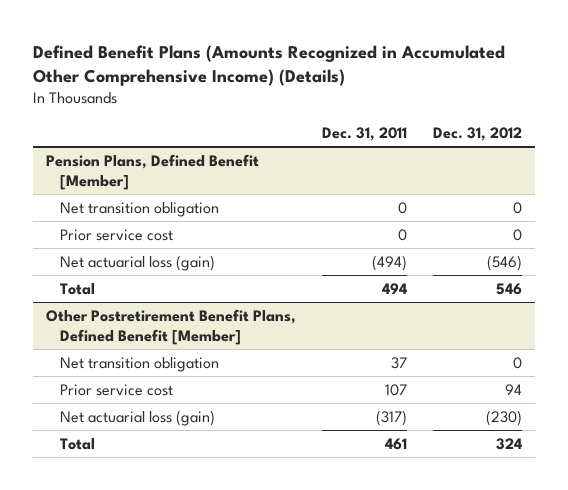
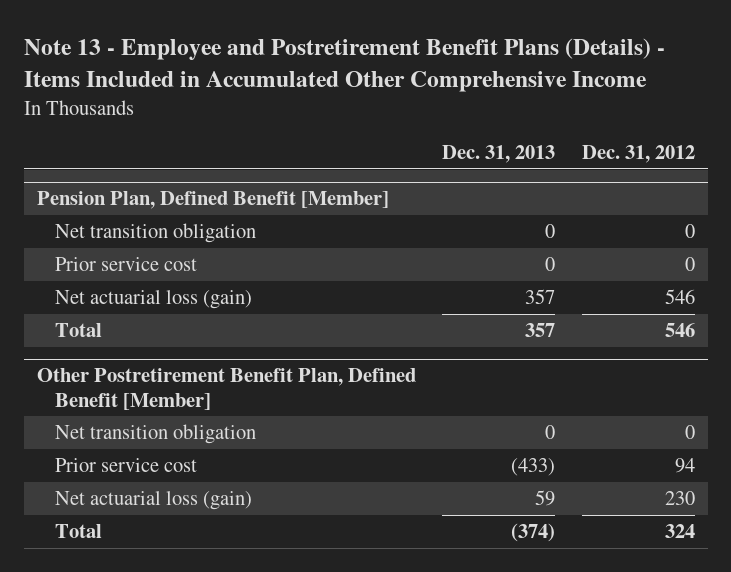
[33,44,506,87] Defined Benefit Plans (Amounts Recognized in Accumulated Other Comprehensive Income) (Details) -> [23,38,665,93] Note 13 - Employee and Postretirement Benefit Plans (Details) - Items Included in Accumulated Other Comprehensive Income
[321,126,407,141] Dec. 31, 2011 -> none
none -> [442,145,556,164] Dec. 31, 2013
[45,153,259,190] Pension Plans, Defined Benefit [Member] -> [36,191,389,210] Pension Plan, Defined Benefit [Member]
[486,254,522,271] (546) -> [664,289,695,305] 546
[45,308,296,345] Other Postretirement Benefit Plans, Defined Benefit [Member] -> [36,368,416,410] Other Postretirement Benefit Plan, Defined Benefit [Member]
[485,409,522,426] (230) -> [664,491,695,506] 230

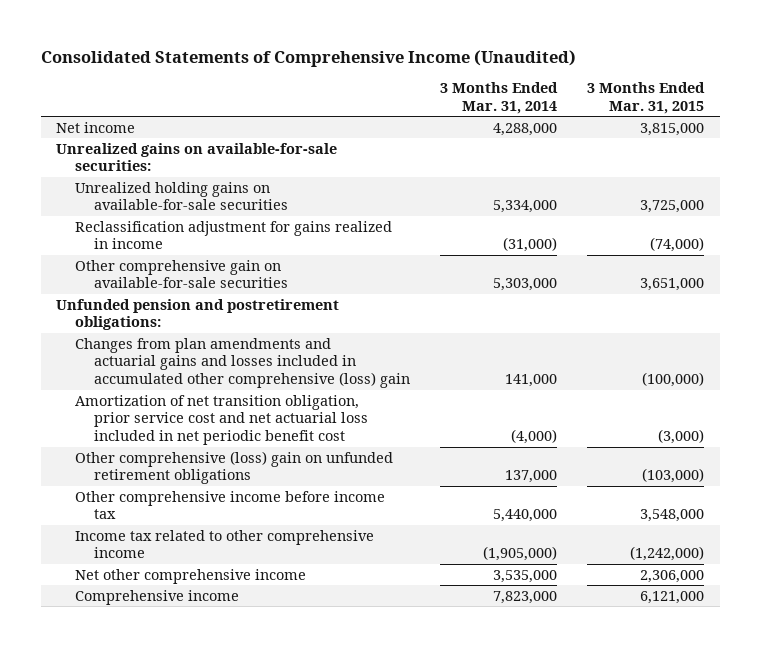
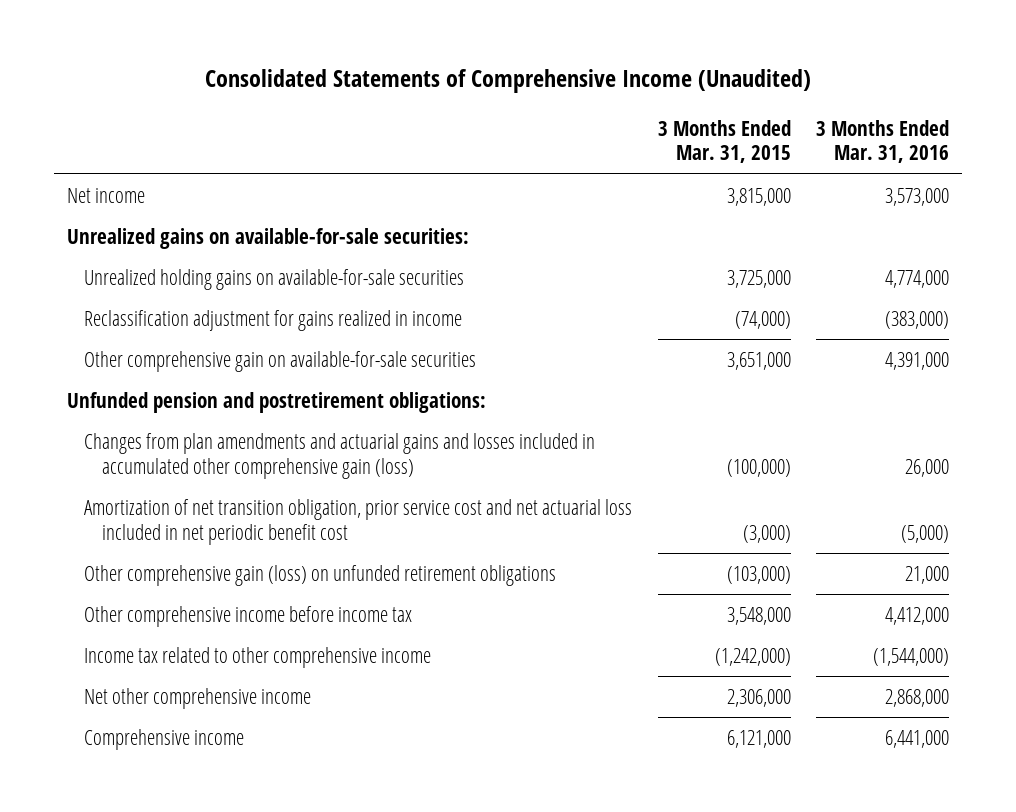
[440,82,559,114] 3 Months Ended Mar. 31, 2014 -> none
none -> [816,119,950,164] 3 Months Ended Mar. 31, 2016
[74,337,411,389] Changes from plan amendments and actuarial gains and losses included in accumulated other comprehensive (loss) gain -> [84,433,596,479] Changes from plan amendments and actuarial gains and losses included in accumulated other comprehensive gain (loss)
[74,450,393,485] Other comprehensive (loss) gain on unfunded retirement obligations -> [84,565,557,587] Other comprehensive gain (loss) on unfunded retirement obligations

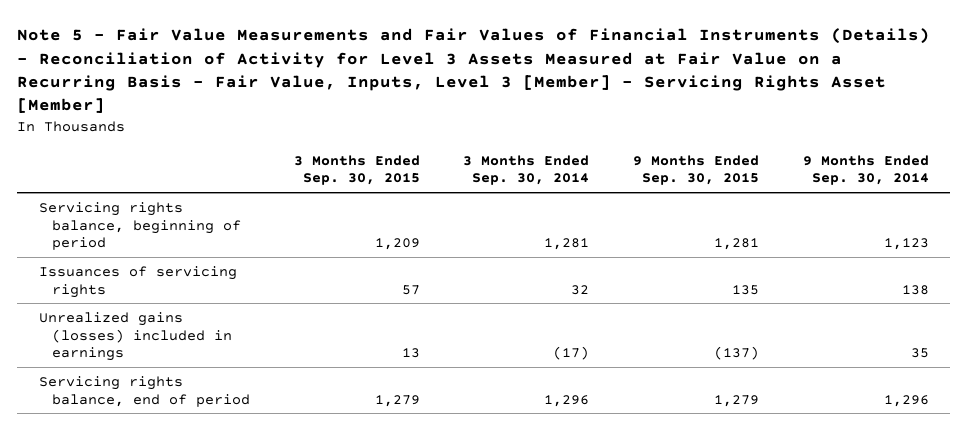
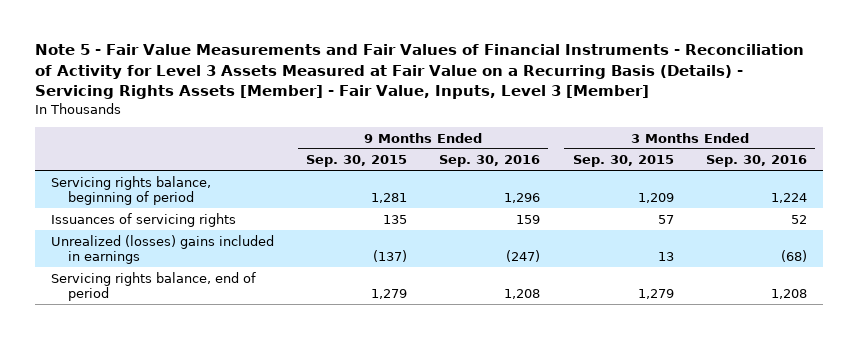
[16,28,930,114] Note 5 - Fair Value Measurements and Fair Values of Financial Instruments (Details) - Reconciliation of Activity for Level 3 Assets Measured at Fair Value on a Recurring Basis - Fair Value, Inputs, Level 3 [Member] - Servicing Rights Asset [Member] -> [34,44,804,100] Note 5 - Fair Value Measurements and Fair Values of Financial Instruments - Reconciliation of Activity for Level 3 Assets Measured at Fair Value on a Recurring Basis (Details) - Servicing Rights Assets [Member] - Fair Value, Inputs, Level 3 [Member]
[463,154,590,186] 3 Months Ended Sep. 30, 2014 -> none
[802,154,929,186] 9 Months Ended Sep. 30, 2014 -> none
none -> [439,155,541,168] Sep. 30, 2016
none -> [705,155,807,168] Sep. 30, 2016
[38,311,233,362] Unrealized gains (losses) included in earnings -> [50,234,274,264] Unrealized (losses) gains included in earnings

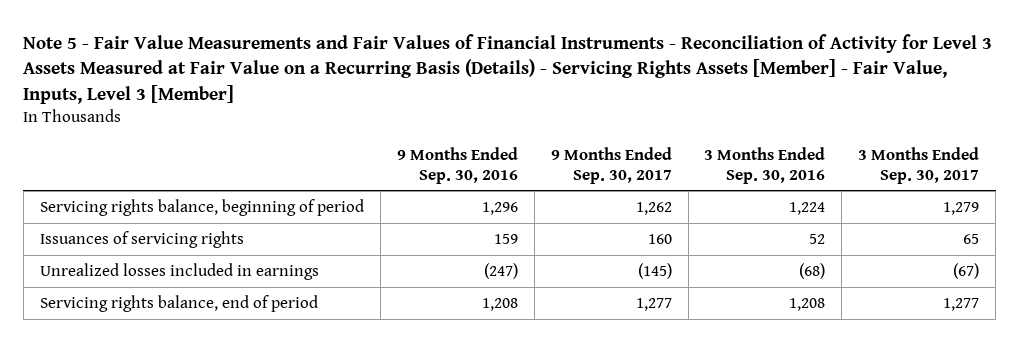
[306,155,408,168] Sep. 30, 2015 -> none
[572,155,674,168] Sep. 30, 2015 -> none
none -> [550,146,672,184] 9 Months Ended Sep. 30, 2017
none -> [858,146,980,184] 3 Months Ended Sep. 30, 2017
[50,234,274,264] Unrealized (losses) gains included in earnings -> [39,262,319,280] Unrealized losses included in earnings

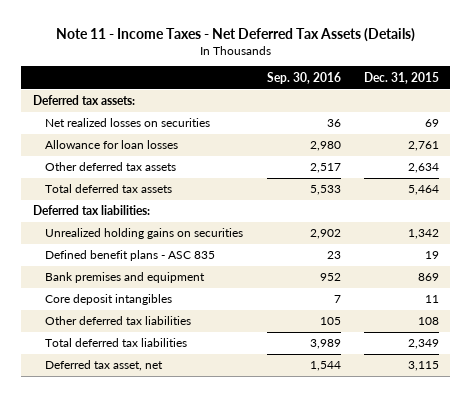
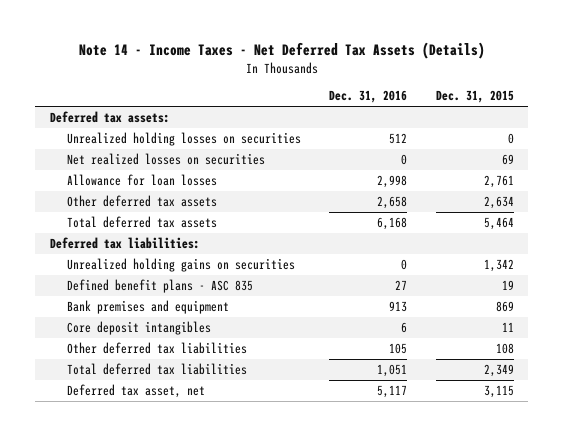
[55,28,415,43] Note 11 - Income Taxes - Net Deferred Tax Assets (Details) -> [78,42,485,60] Note 14 - Income Taxes - Net Deferred Tax Assets (Details)
[266,71,341,84] Sep. 30, 2016 -> none
none -> [329,90,408,104] Dec. 31, 2016
none -> [66,131,301,146] Unrealized holding losses on securities

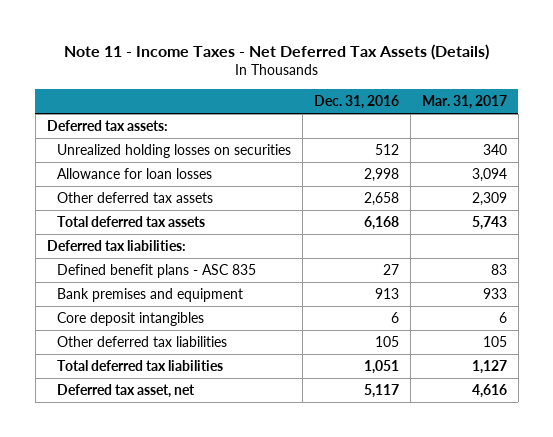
[78,42,485,60] Note 14 - Income Taxes - Net Deferred Tax Assets (Details) -> [63,43,489,60] Note 11 - Income Taxes - Net Deferred Tax Assets (Details)
[435,90,514,104] Dec. 31, 2015 -> none
none -> [421,95,507,110] Mar. 31, 2017
[66,152,265,165] Net realized losses on securities -> none
[66,257,295,272] Unrealized holding gains on securities -> none

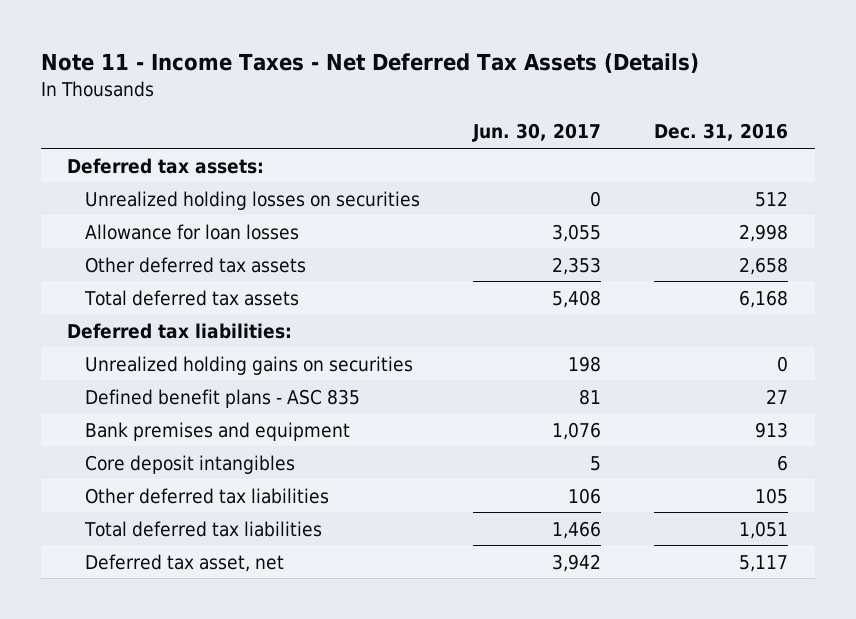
[421,95,507,110] Mar. 31, 2017 -> none
none -> [472,123,602,143] Jun. 30, 2017
none -> [84,355,413,375] Unrealized holding gains on securities

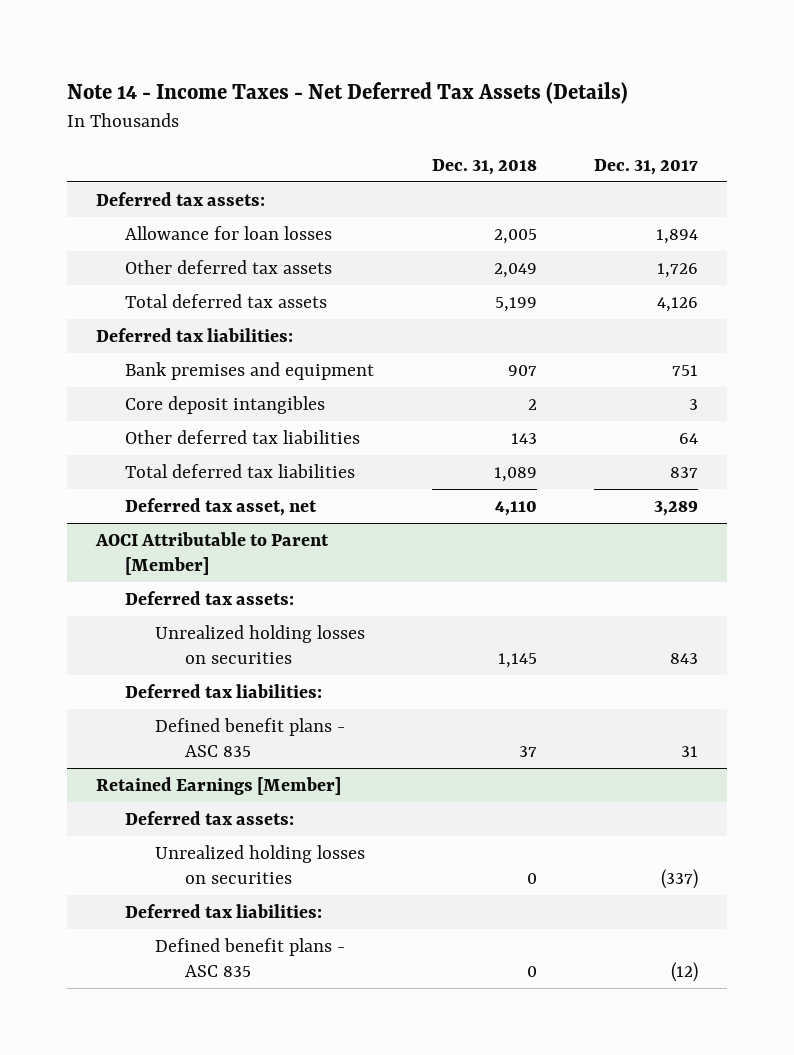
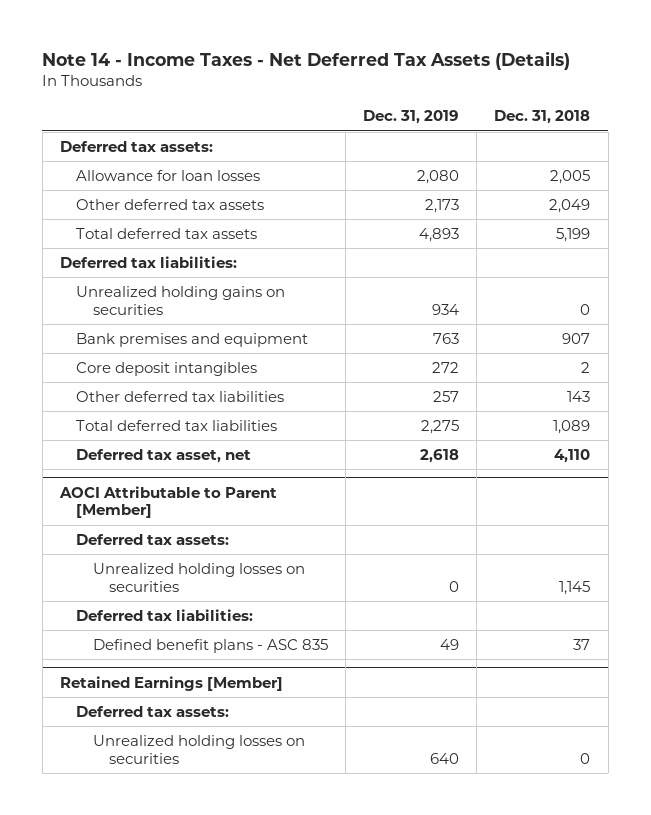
[594,158,699,175] Dec. 31, 2017 -> none
none -> [363,110,460,125] Dec. 31, 2019
none -> [76,285,286,315] Unrealized holding gains on securities
[125,903,323,918] Deferred tax liabilities: -> none
[155,937,346,977] Defined benefit plans - ASC 835 -> none

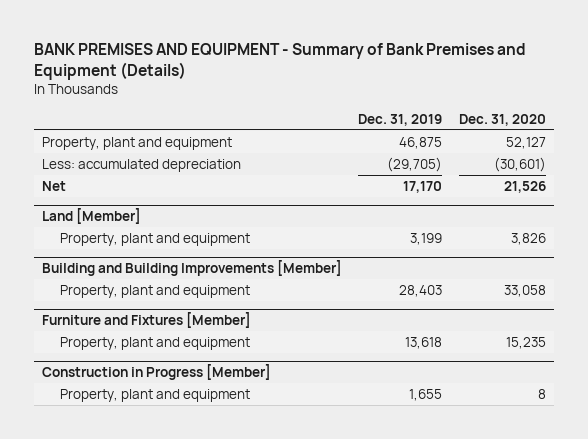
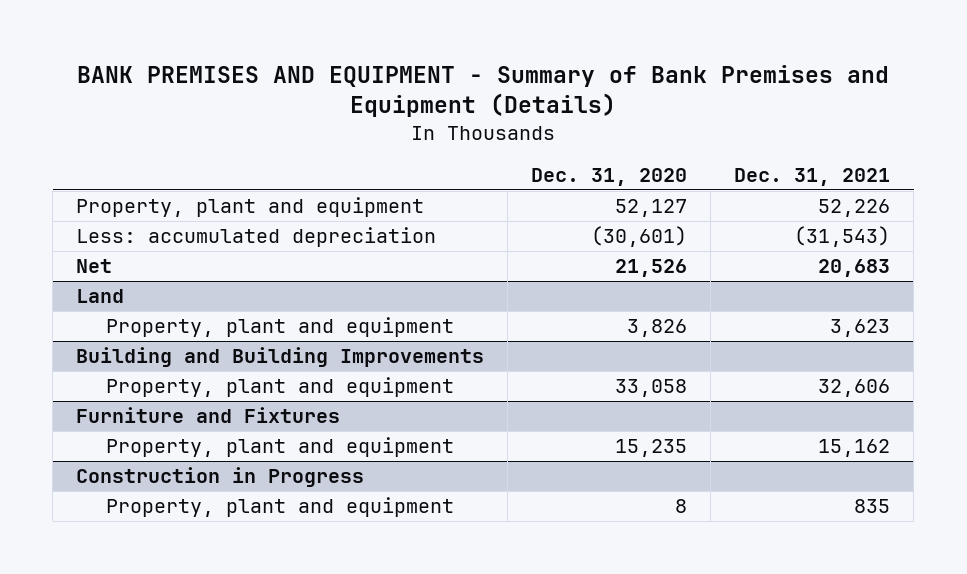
[358,113,443,126] Dec. 31, 2019 -> none
none -> [734,167,891,186] Dec. 31, 2021
[42,208,142,225] Land [Member] -> [76,289,125,304] Land
[42,260,343,277] Building and Building Improvements [Member] -> [76,347,485,368] Building and Building Improvements
[42,312,252,329] Furniture and Fixtures [Member] -> [76,407,341,424] Furniture and Fixtures
[42,364,272,381] Construction in Progress [Member] -> [76,467,365,488] Construction in Progress

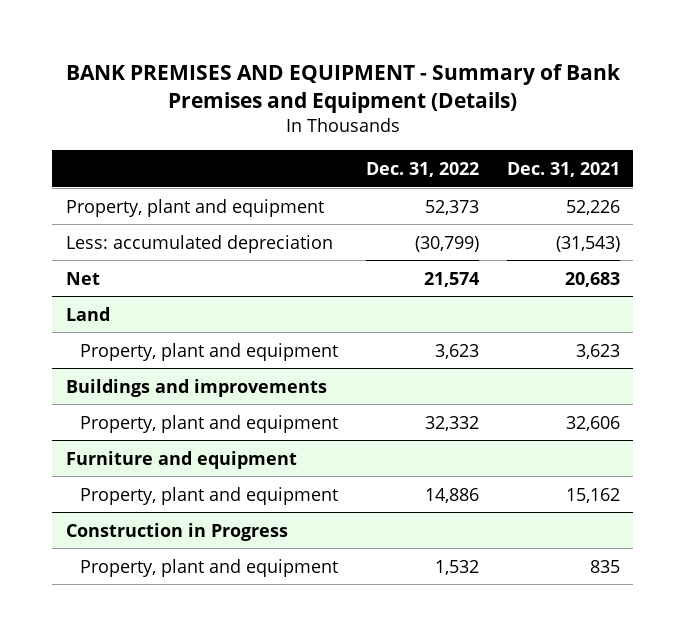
[531,167,688,186] Dec. 31, 2020 -> none
none -> [366,161,480,177] Dec. 31, 2022
[76,347,485,368] Building and Building Improvements -> [65,378,327,397] Buildings and improvements
[76,407,341,424] Furniture and Fixtures -> [65,450,297,469] Furniture and equipment

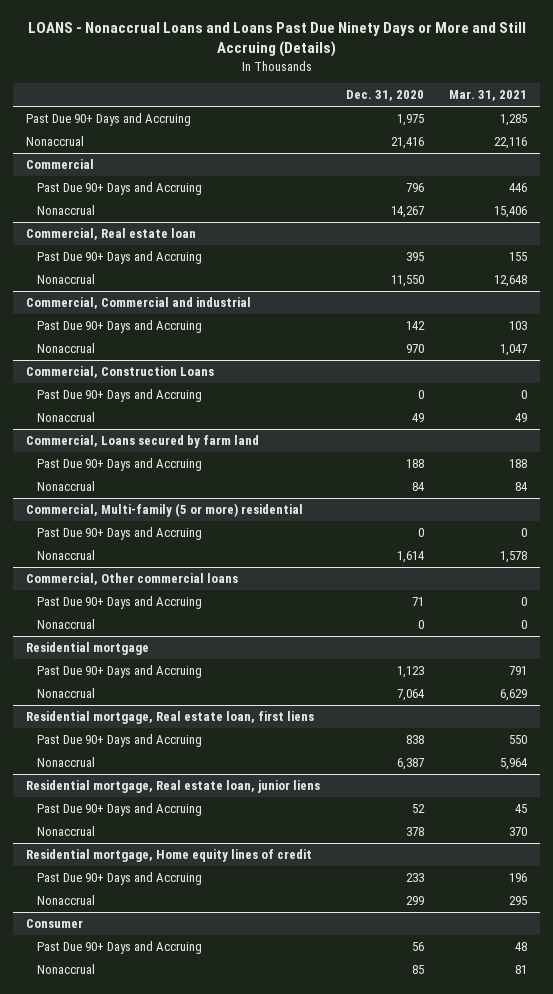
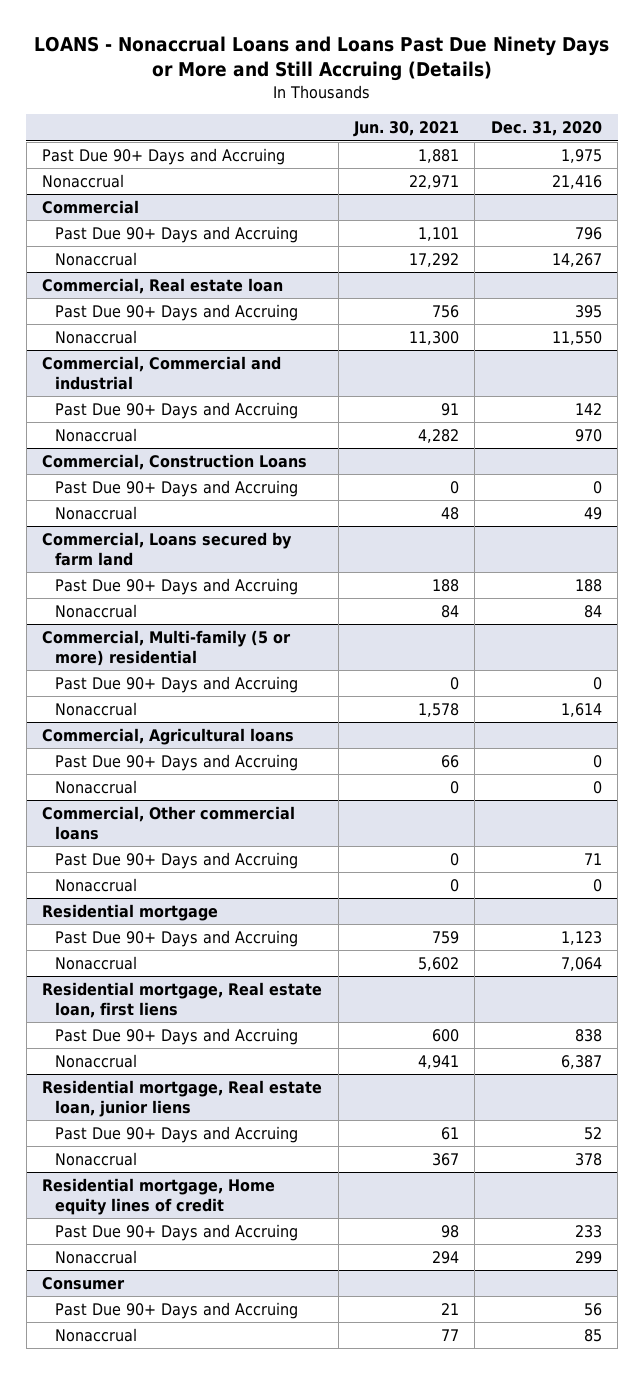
[449,90,528,102] Mar. 31, 2021 -> none
none -> [353,121,460,138] Jun. 30, 2021
none -> [42,728,295,746] Commercial, Agricultural loans
none -> [55,754,299,772] Past Due 90+ Days and Accruing
none -> [55,780,138,795] Nonaccrual

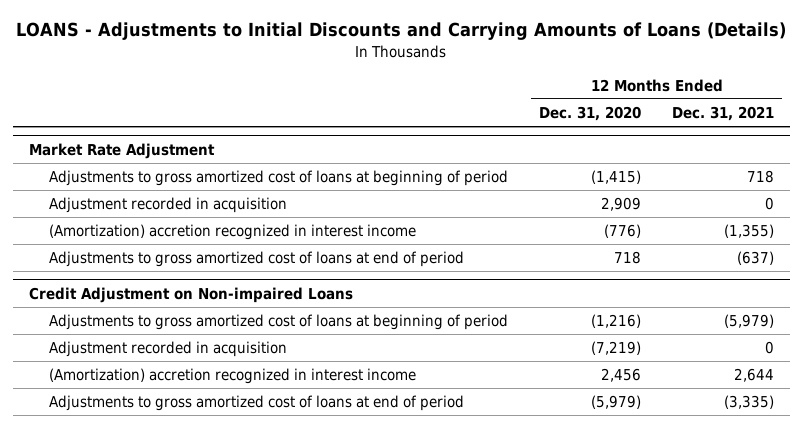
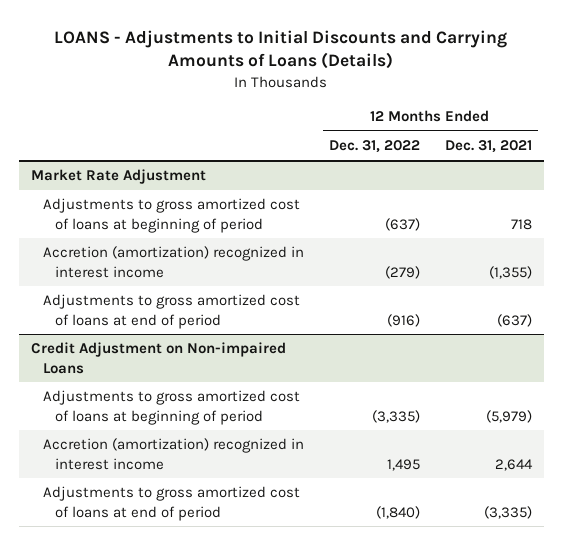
[539,106,642,122] Dec. 31, 2020 -> none
none -> [328,140,420,154] Dec. 31, 2022
[49,197,288,214] Adjustment recorded in acquisition -> none
[49,224,417,241] (Amortization) accretion recognized in interest income -> [43,246,305,278] Accretion (amortization) recognized in interest income
[49,341,288,358] Adjustment recorded in acquisition -> none
[49,368,417,385] (Amortization) accretion recognized in interest income -> [43,438,305,470] Accretion (amortization) recognized in interest income

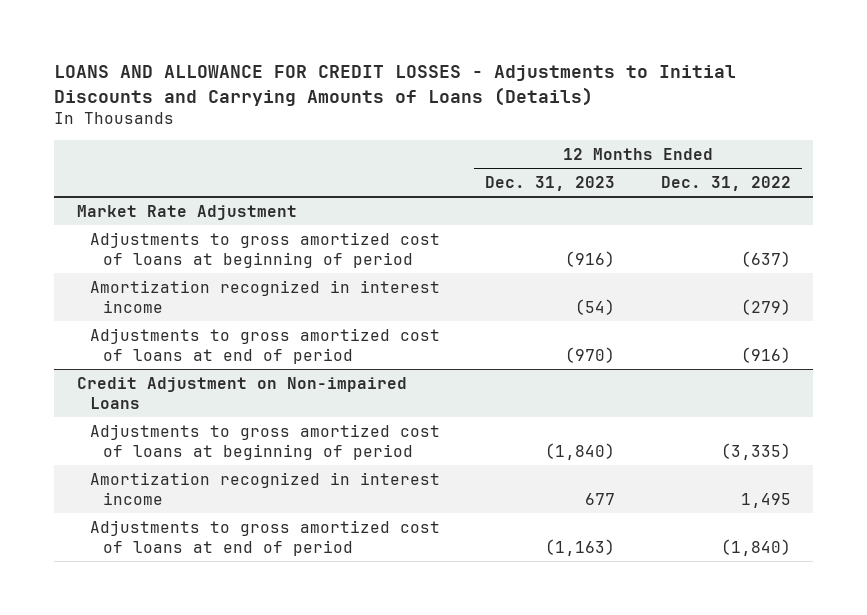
[54,29,508,70] LOANS - Adjustments to Initial Discounts and Carrying Amounts of Loans (Details) -> [53,65,736,107] LOANS AND ALLOWANCE FOR CREDIT LOSSES - Adjustments to Initial Discounts and Carrying Amounts of Loans (Details)
[444,140,532,154] Dec. 31, 2021 -> none
none -> [485,176,616,192] Dec. 31, 2023
[43,246,305,278] Accretion (amortization) recognized in interest income -> [89,279,440,314] Amortization recognized in interest income
[43,438,305,470] Accretion (amortization) recognized in interest income -> [89,471,440,506] Amortization recognized in interest income

